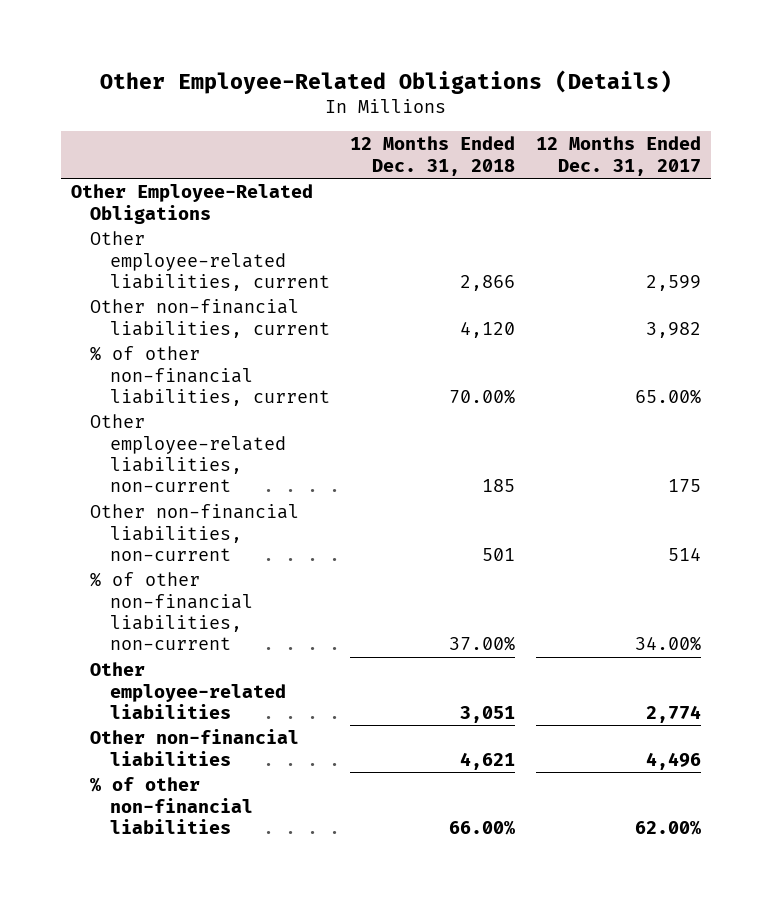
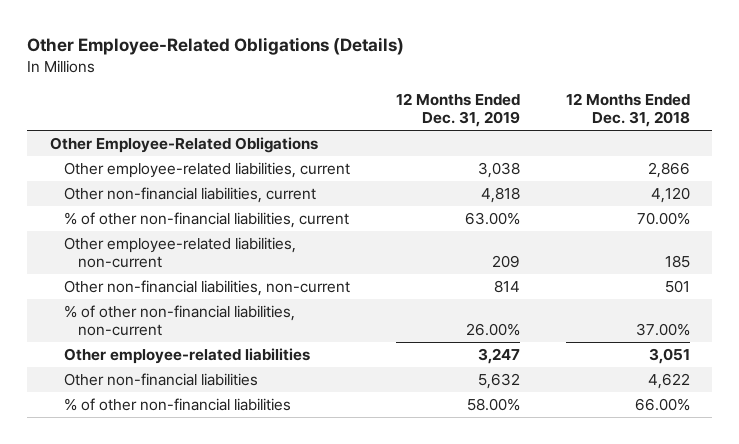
[536,136,702,176] 12 Months Ended Dec. 31, 2017 -> none
none -> [395,93,520,128] 12 Months Ended Dec. 31, 2019
[460,751,516,770] 4,621 -> [647,373,690,390] 4,622

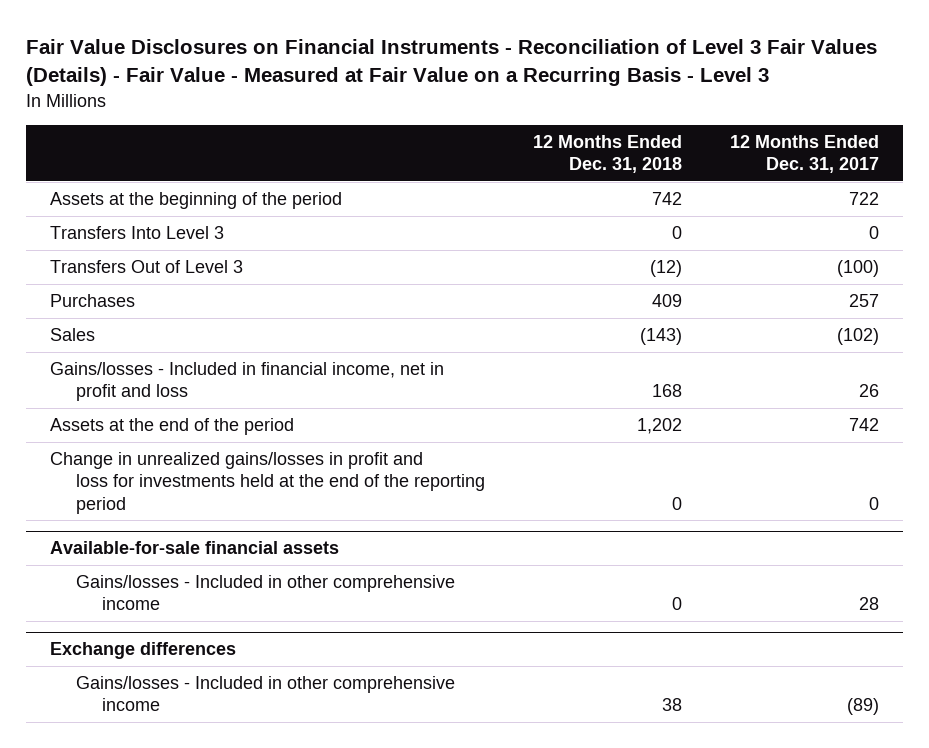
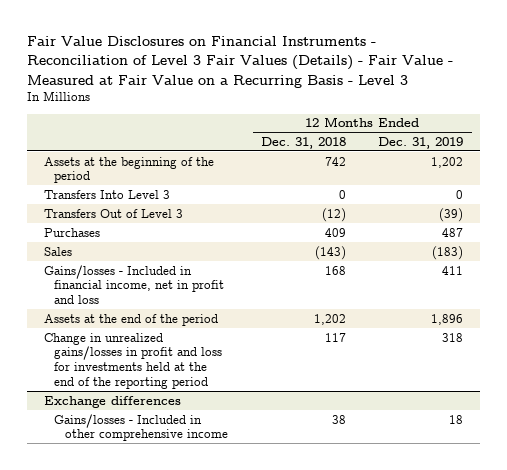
[729,134,879,173] 12 Months Ended Dec. 31, 2017 -> none
none -> [378,136,464,149] Dec. 31, 2019
[50,541,340,555] Available-for-sale financial assets -> none
[76,575,456,611] Gains/losses - Included in other comprehensive income -> none
[672,496,683,510] 0 -> [324,332,346,342] 117

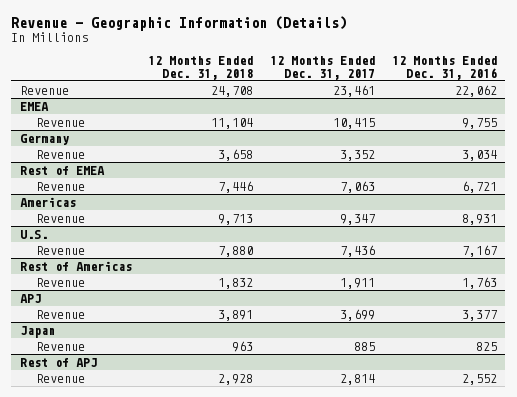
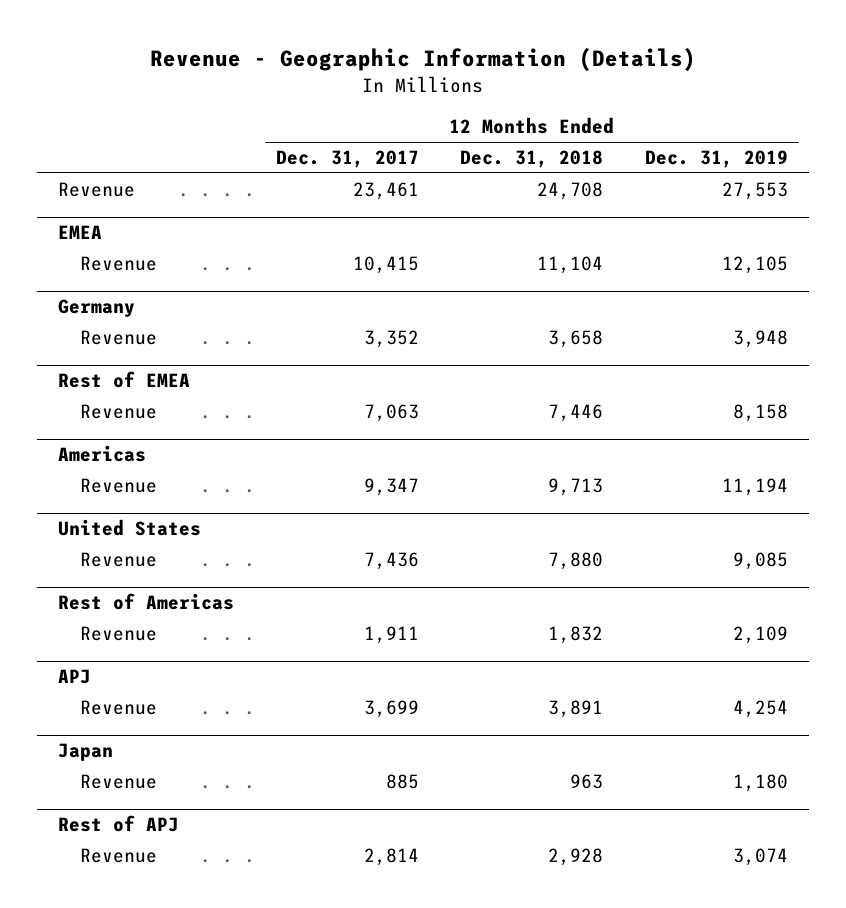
[391,56,497,80] 12 Months Ended Dec. 31, 2016 -> none
none -> [645,150,789,169] Dec. 31, 2019
[19,229,48,239] U.S. -> [57,519,201,537] United States

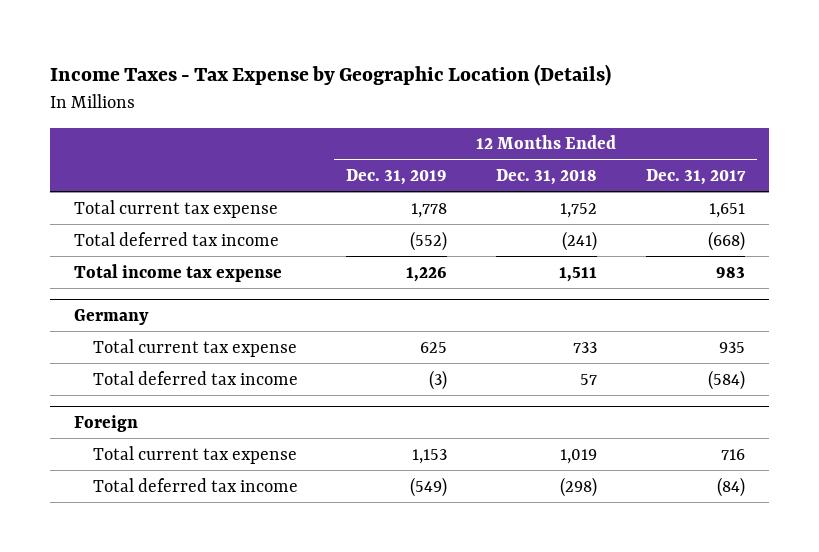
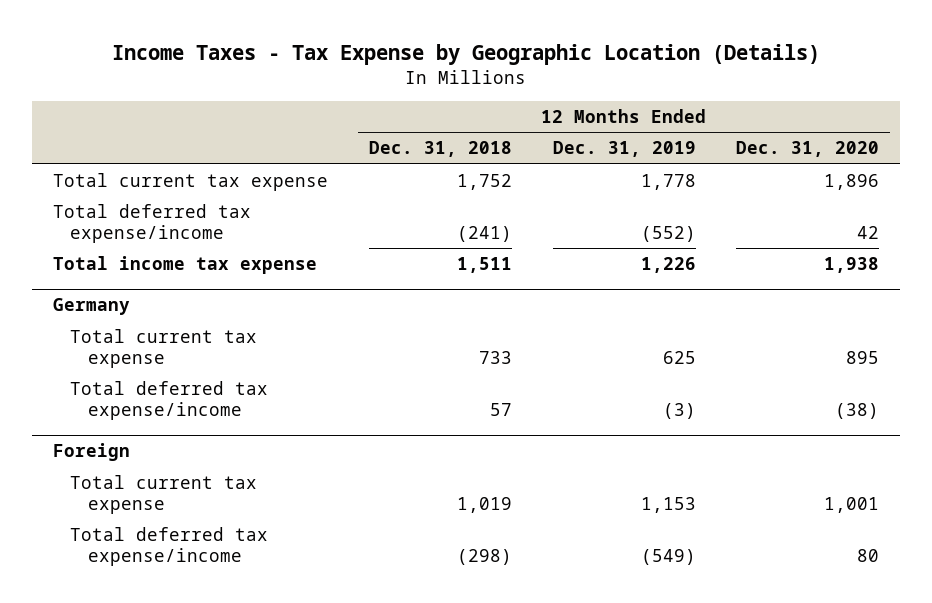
[646,168,747,185] Dec. 31, 2017 -> none
none -> [736,141,880,158] Dec. 31, 2020
[74,231,280,246] Total deferred tax income -> [52,203,251,243] Total deferred tax expense/income
[92,370,298,385] Total deferred tax income -> [70,380,269,420] Total deferred tax expense/income
[92,477,298,492] Total deferred tax income -> [70,526,269,566] Total deferred tax expense/income

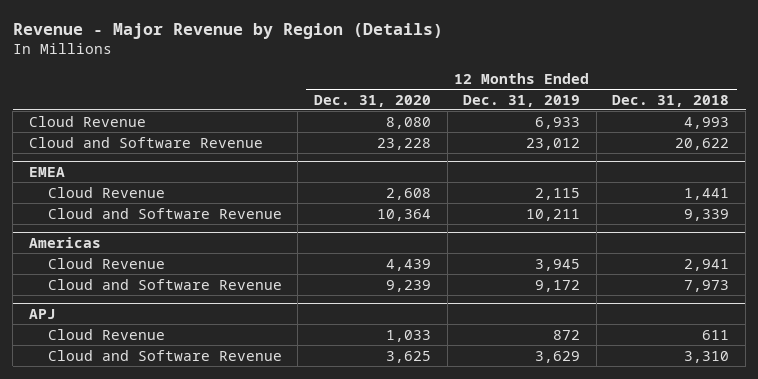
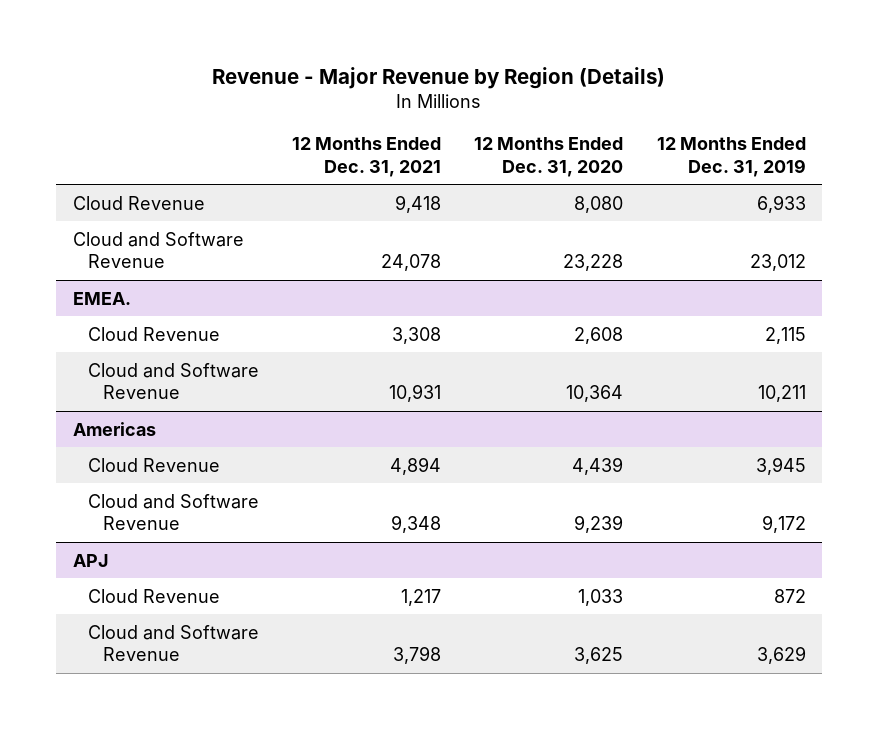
[612,94,730,107] Dec. 31, 2018 -> none
none -> [292,136,442,177] 12 Months Ended Dec. 31, 2021
[28,166,65,177] EMEA -> [72,291,131,305] EMEA.

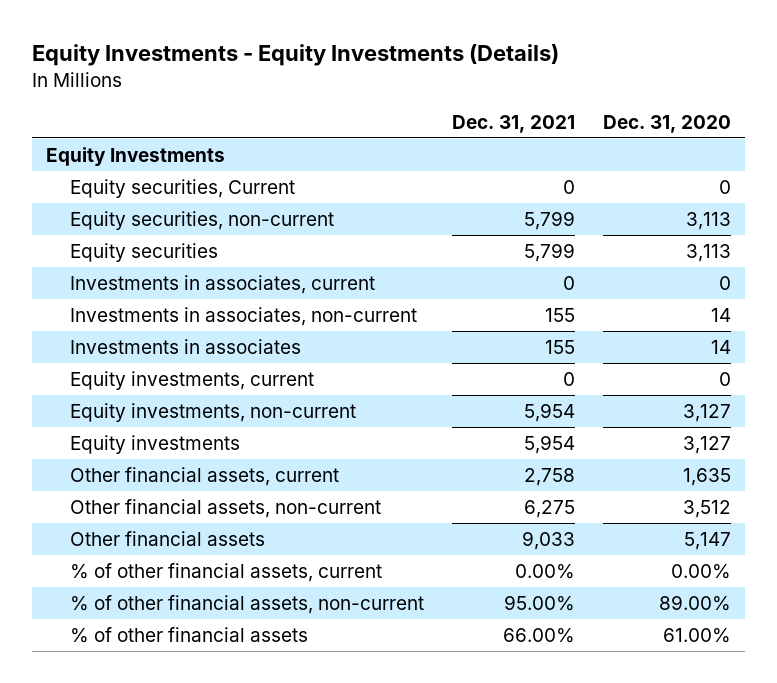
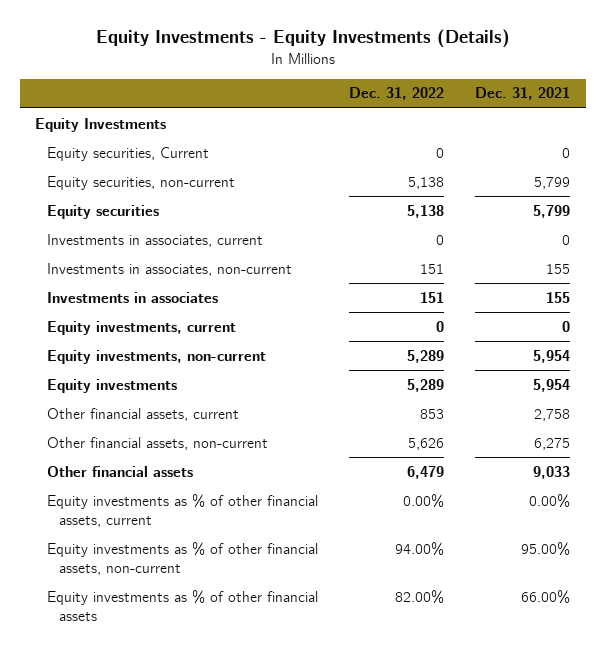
[603,114,732,133] Dec. 31, 2020 -> none
none -> [349,87,445,101] Dec. 31, 2022
[70,562,383,582] % of other financial assets, current -> [46,493,318,528] Equity investments as % of other financial assets, current
[70,594,425,614] % of other financial assets, non-current -> [46,541,318,576] Equity investments as % of other financial assets, non-current
[70,626,309,643] % of other financial assets -> [46,589,318,622] Equity investments as % of other financial assets

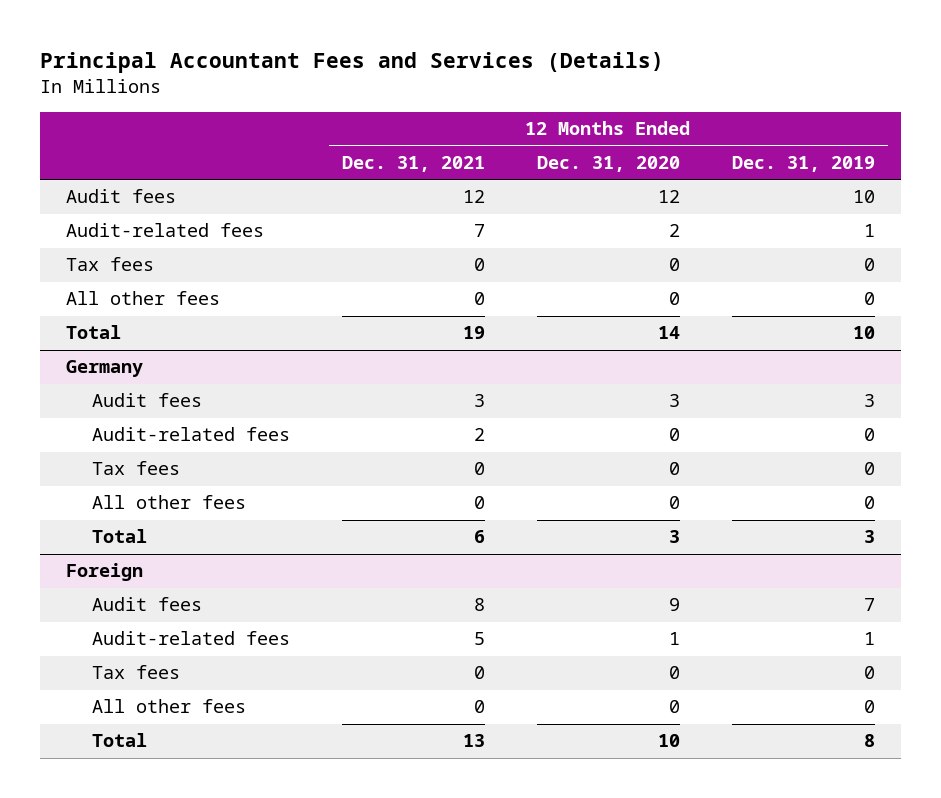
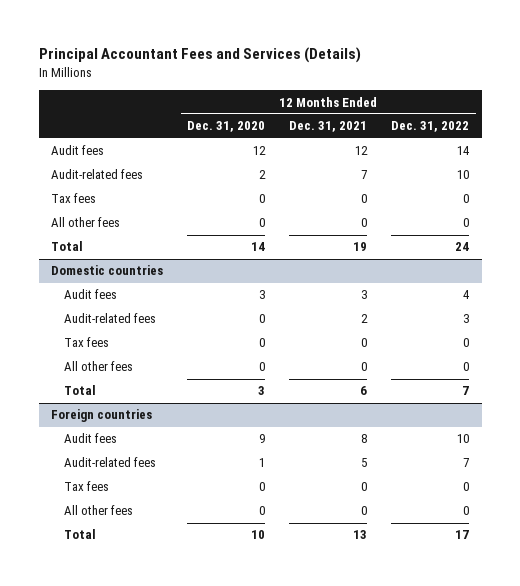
[731,155,875,172] Dec. 31, 2019 -> none
none -> [391,121,470,133] Dec. 31, 2022
[65,360,143,378] Germany -> [50,265,163,276] Domestic countries
[65,563,143,582] Foreign -> [50,409,152,423] Foreign countries

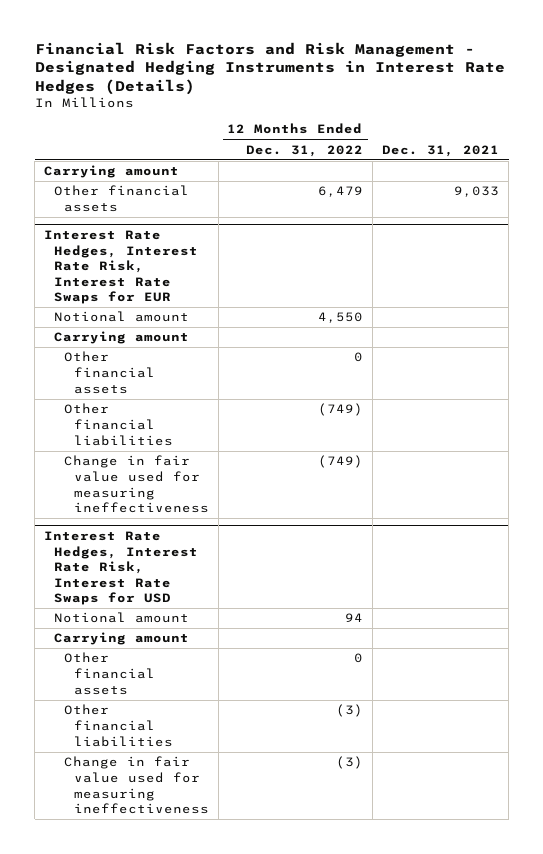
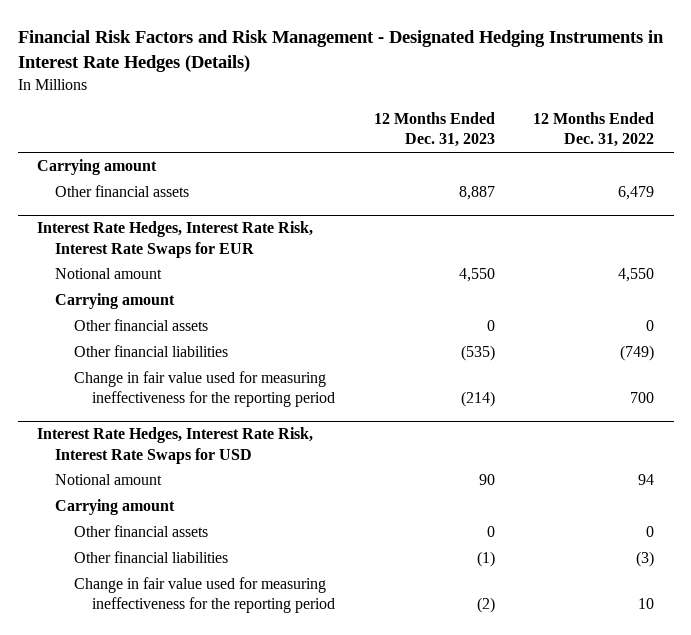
[382,144,500,157] Dec. 31, 2021 -> none
none -> [373,112,495,148] 12 Months Ended Dec. 31, 2023
[64,455,209,514] Change in fair value used for measuring ineffectiveness -> [73,371,336,408] Change in fair value used for measuring ineffectiveness for the reporting period
[317,455,363,469] (749) -> [630,392,655,404] 700
[64,756,209,815] Change in fair value used for measuring ineffectiveness -> [73,577,336,614] Change in fair value used for measuring ineffectiveness for the reporting period
[335,756,363,770] (3) -> [638,598,655,610] 10

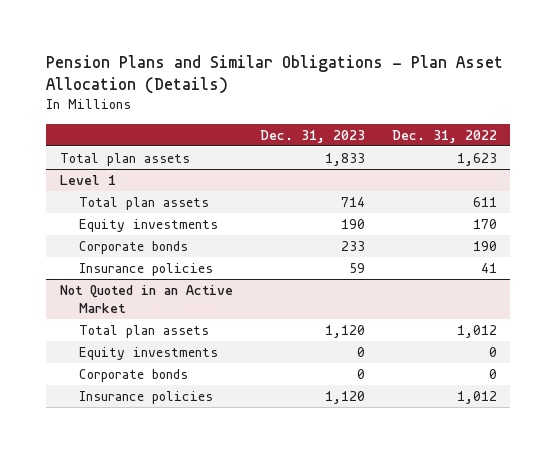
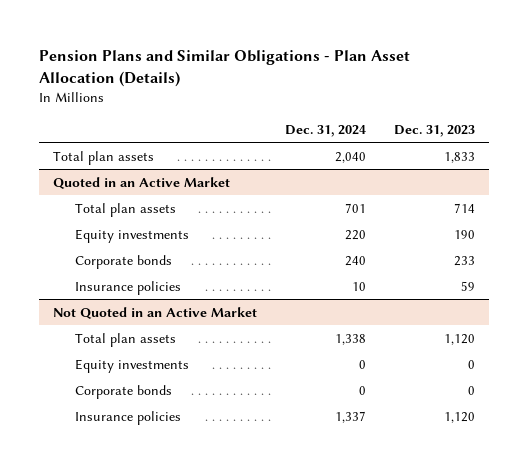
[391,129,497,143] Dec. 31, 2022 -> none
none -> [284,124,366,137] Dec. 31, 2024
[59,175,116,186] Level 1 -> [52,176,230,189] Quoted in an Active Market

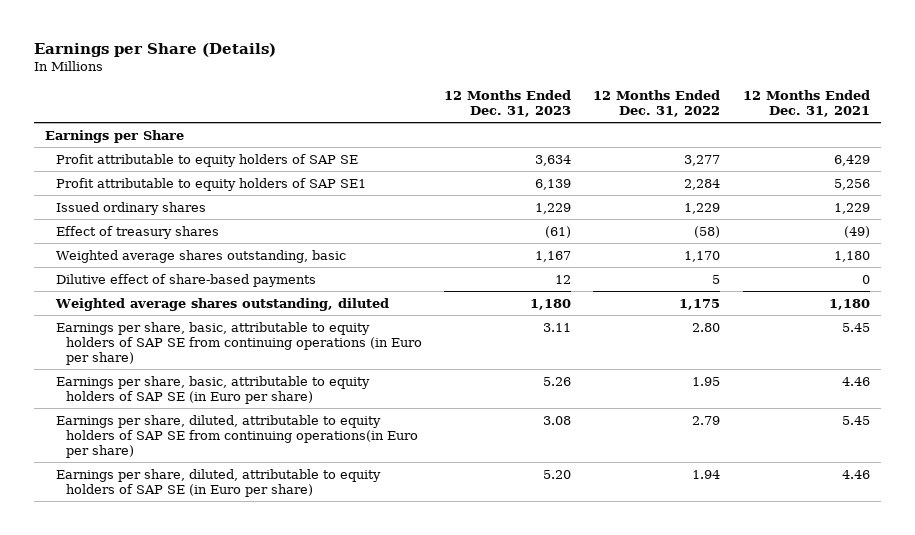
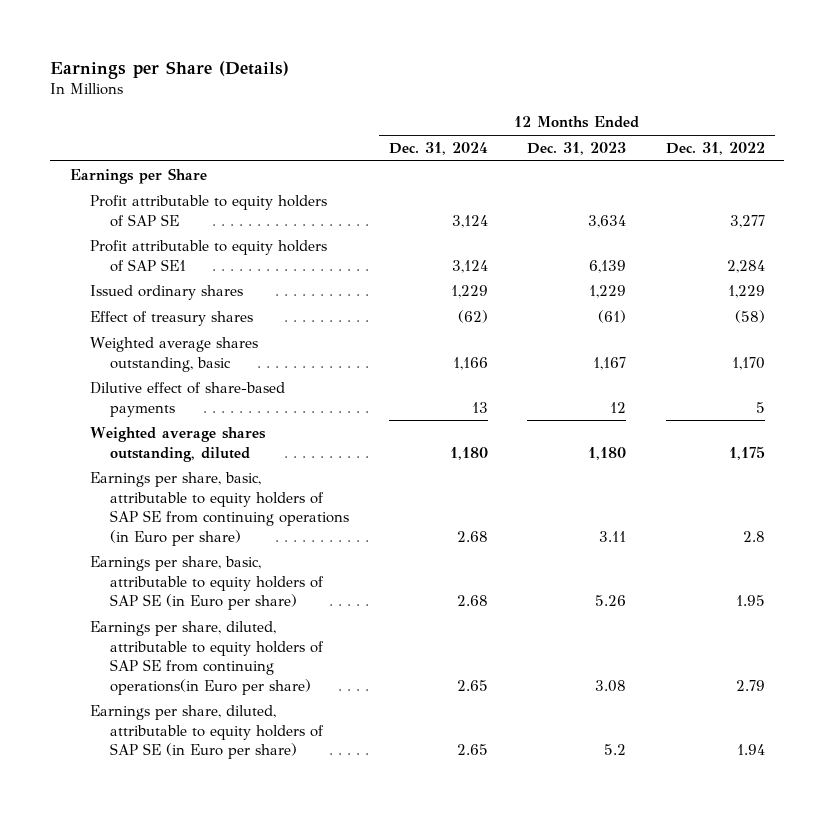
[742,89,870,117] 12 Months Ended Dec. 31, 2021 -> none
none -> [388,142,488,156] Dec. 31, 2024
[692,322,721,332] 2.80 -> [742,530,765,542] 2.8
[543,469,572,479] 5.20 -> [604,744,627,756] 5.2

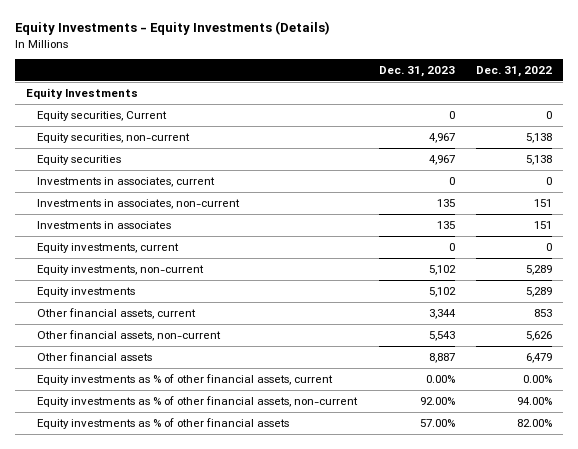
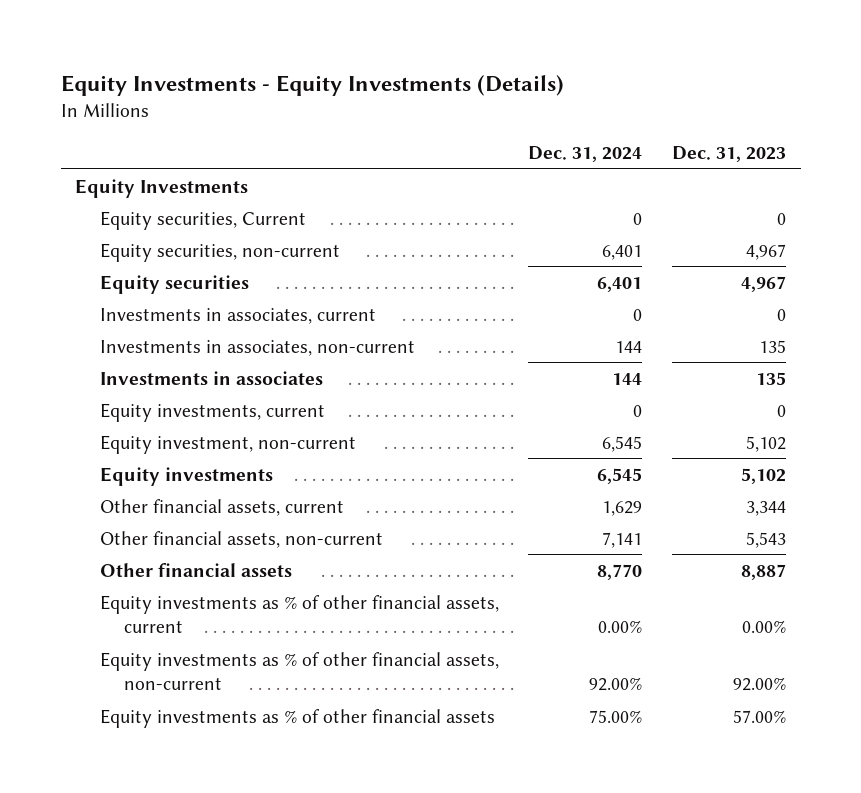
[476,65,553,77] Dec. 31, 2022 -> none
none -> [528,145,643,162] Dec. 31, 2024
[37,264,205,275] Equity investments, non-current -> [99,434,356,454] Equity investment, non-current

